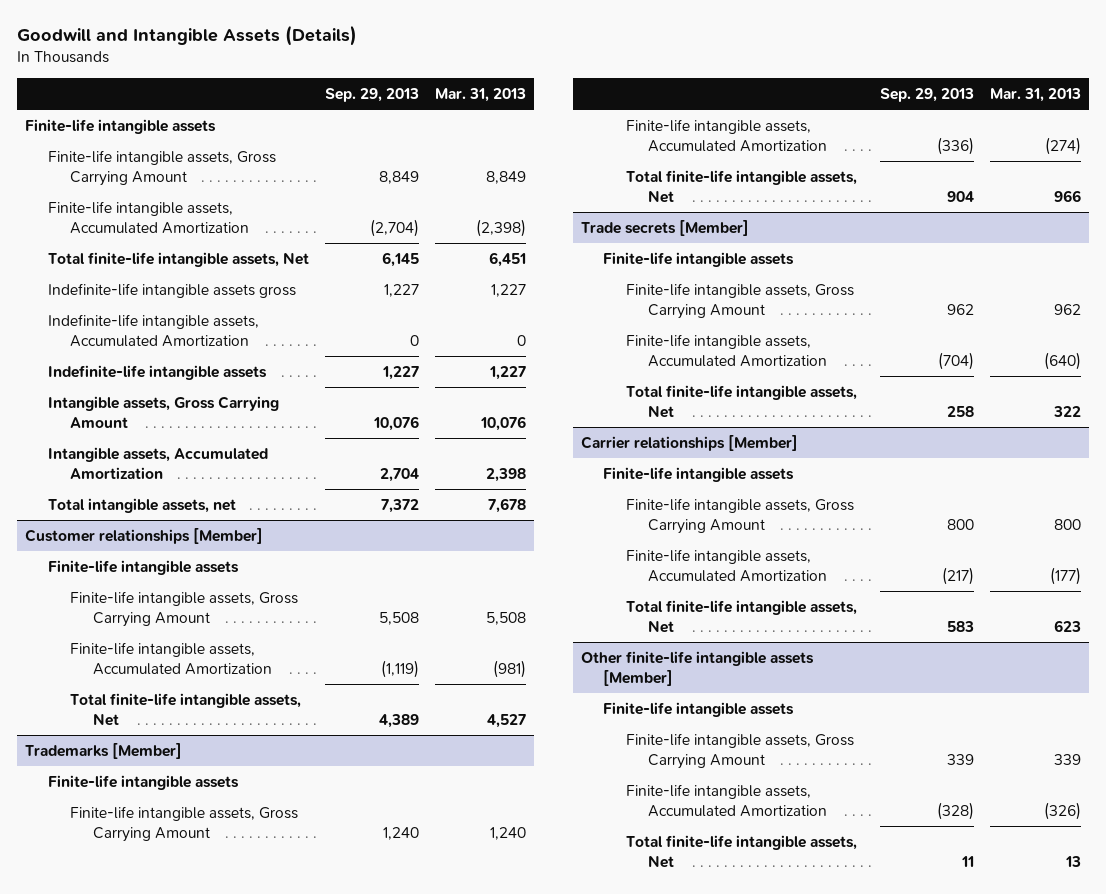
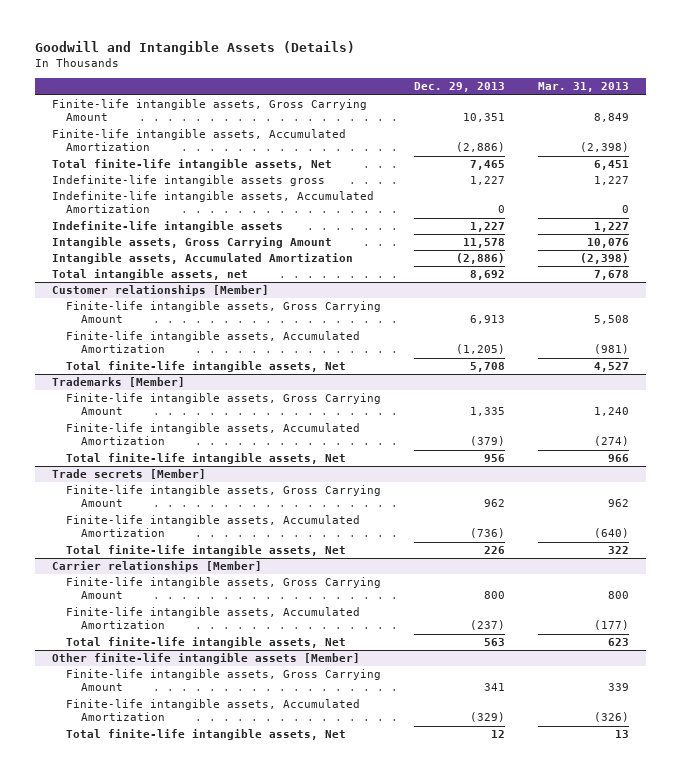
[324,87,419,102] Sep. 29, 2013 -> none
none -> [414,82,506,93] Dec. 29, 2013
[25,118,217,134] Finite-life intangible assets -> none
[485,467,526,482] 2,398 -> [580,253,630,265] (2,398)
[47,559,239,575] Finite-life intangible assets -> none
[47,774,239,790] Finite-life intangible assets -> none
[603,251,795,267] Finite-life intangible assets -> none
[603,466,795,482] Finite-life intangible assets -> none
[603,701,795,717] Finite-life intangible assets -> none

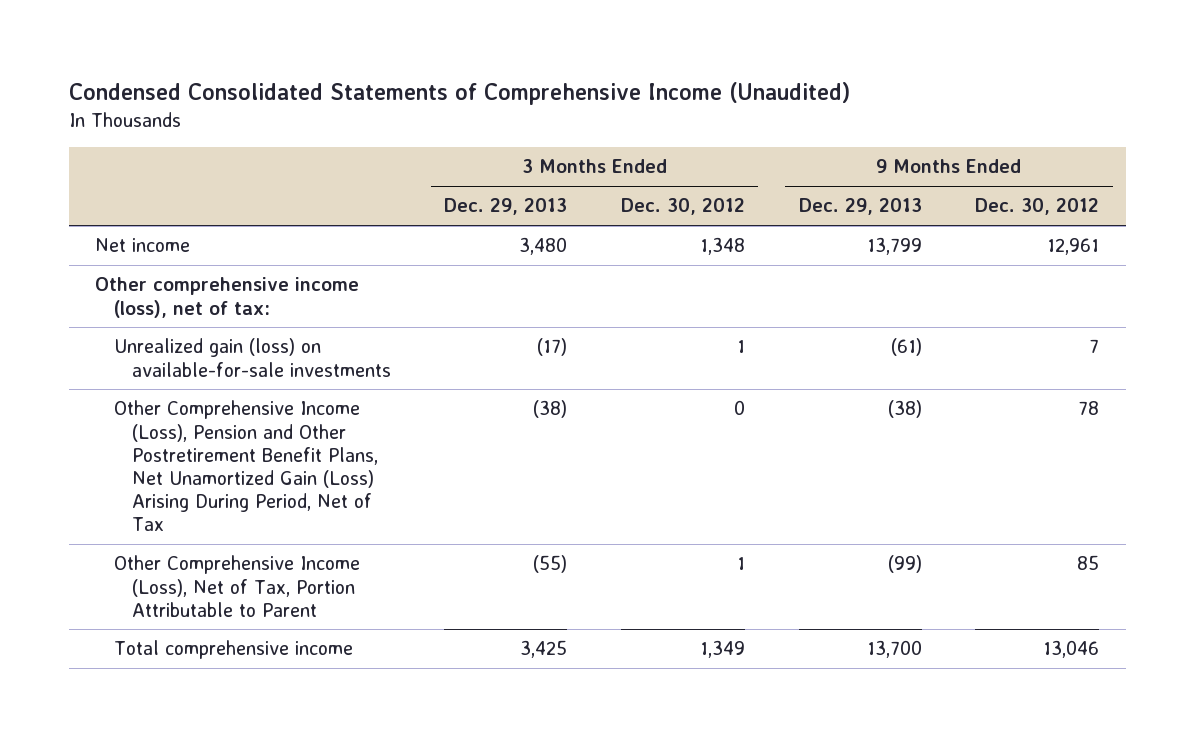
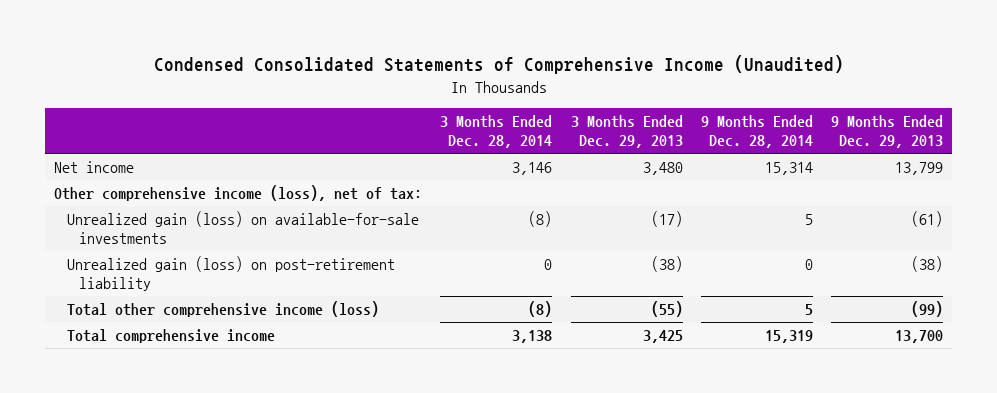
[620,198,745,216] Dec. 30, 2012 -> none
[975,198,1100,216] Dec. 30, 2012 -> none
none -> [440,115,553,149] 3 Months Ended Dec. 28, 2014
none -> [700,115,813,149] 9 Months Ended Dec. 28, 2014
[113,400,378,532] Other Comprehensive Income (Loss), Pension and Other Postretirement Benefit Plans, Net Unamortized Gain (Loss) Arising During Period, Net of Tax -> [66,256,395,292] Unrealized gain (loss) on post-retirement liability
[113,555,360,617] Other Comprehensive Income (Loss), Net of Tax, Portion Attributable to Parent -> [66,301,379,318] Total other comprehensive income (loss)

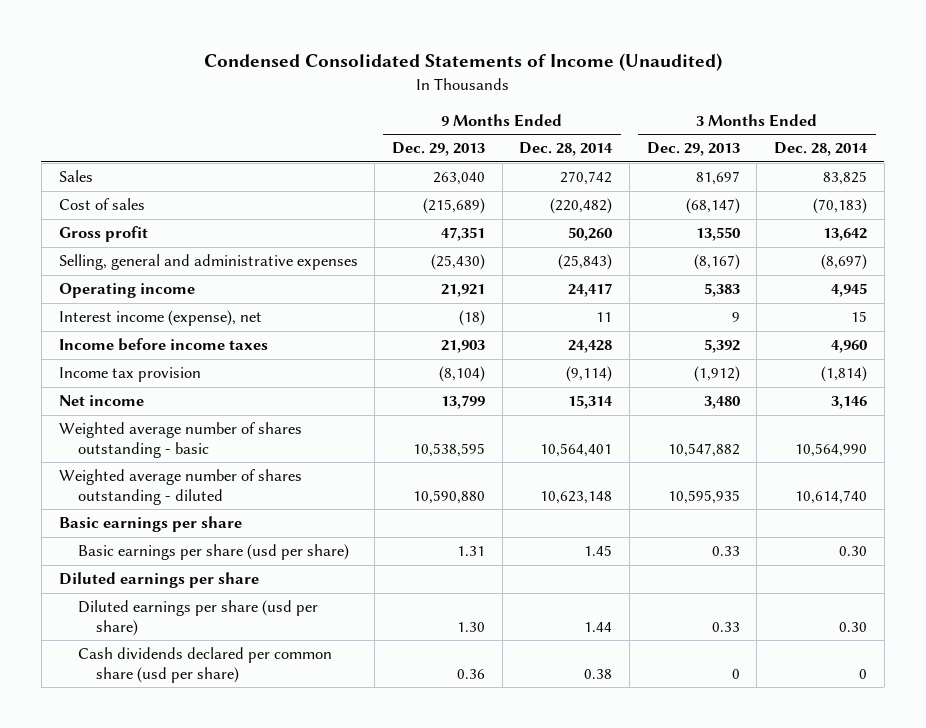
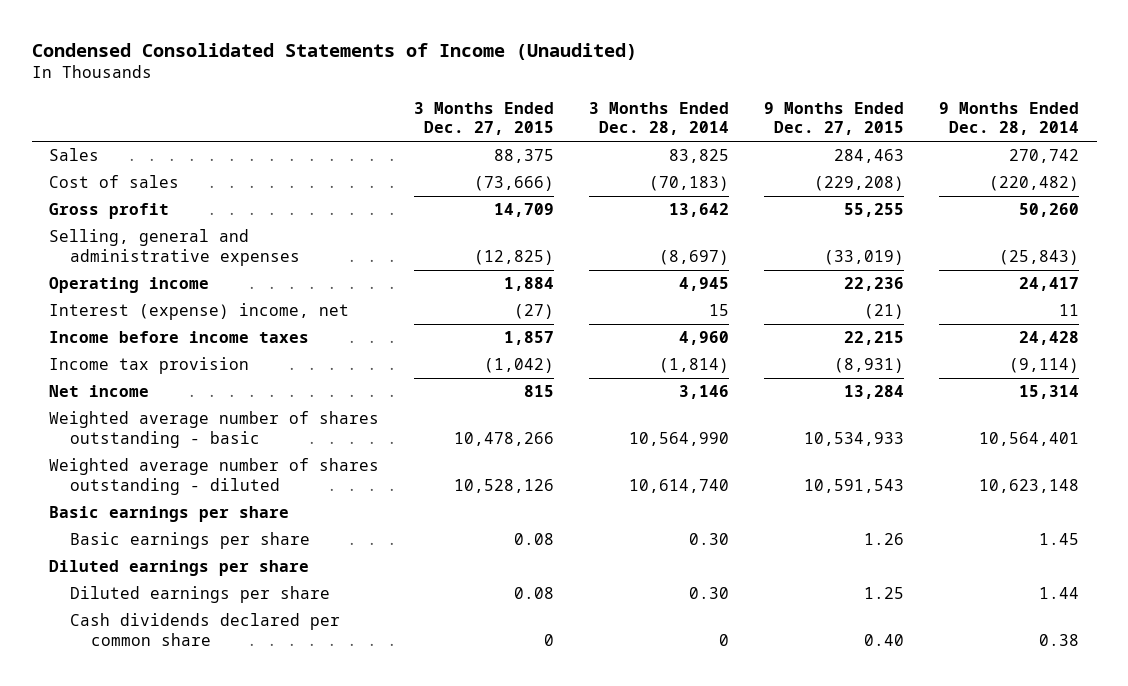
[391,142,485,157] Dec. 29, 2013 -> none
[646,142,740,157] Dec. 29, 2013 -> none
none -> [414,101,555,136] 3 Months Ended Dec. 27, 2015
none -> [764,101,905,136] 9 Months Ended Dec. 27, 2015
[58,310,262,327] Interest income (expense), net -> [49,303,350,321] Interest (expense) income, net
[77,544,349,561] Basic earnings per share (usd per share) -> [70,532,311,550] Basic earnings per share
[77,600,318,636] Diluted earnings per share (usd per share) -> [70,586,331,604] Diluted earnings per share
[77,647,332,683] Cash dividends declared per common share (usd per share) -> [70,613,341,647] Cash dividends declared per common share

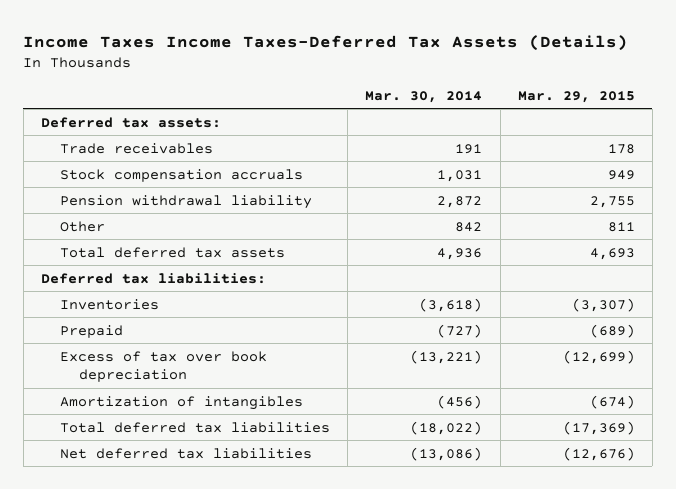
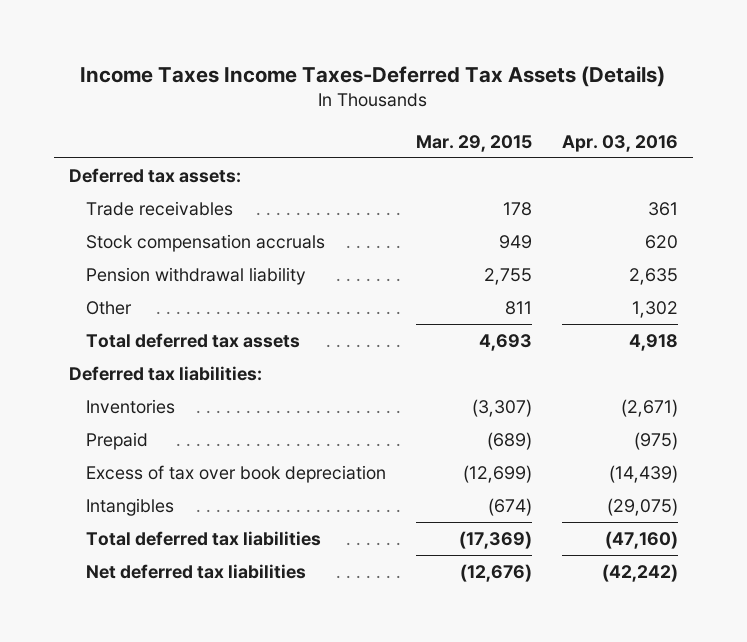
[365,90,483,103] Mar. 30, 2014 -> none
none -> [562,134,679,152] Apr. 03, 2016
[60,395,304,410] Amortization of intangibles -> [86,498,175,517] Intangibles

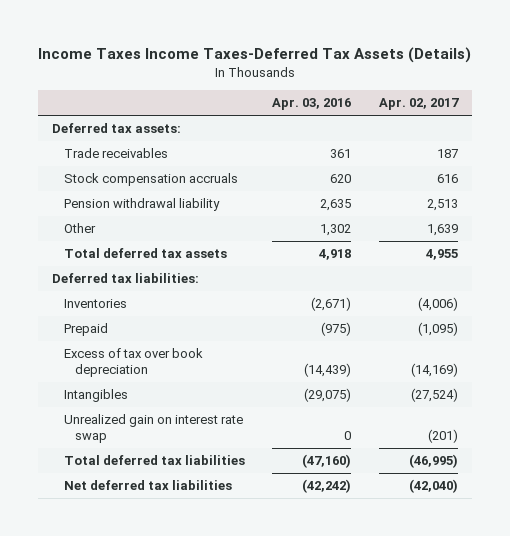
[416,134,533,152] Mar. 29, 2015 -> none
none -> [379,98,460,111] Apr. 02, 2017
none -> [63,414,243,443] Unrealized gain on interest rate swap

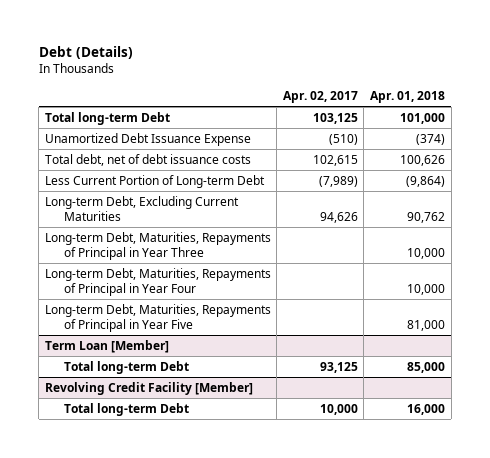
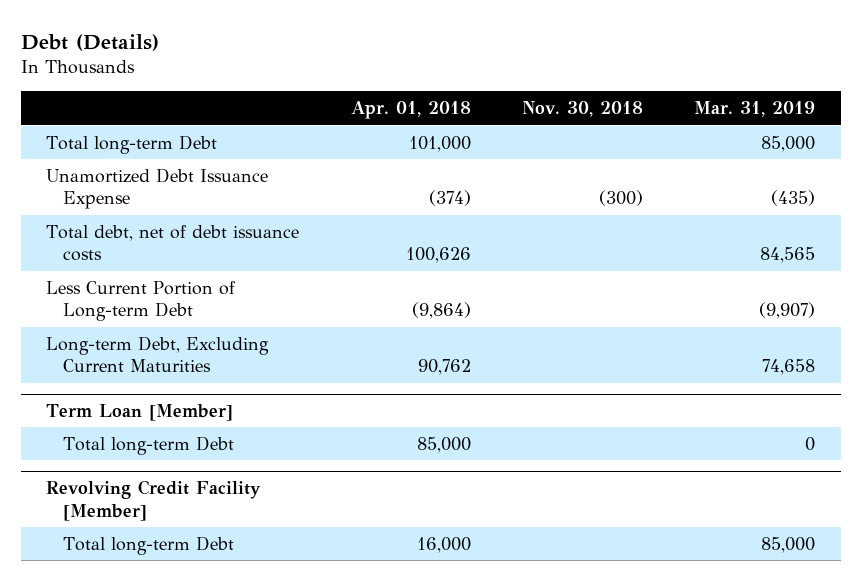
[282,90,358,103] Apr. 02, 2017 -> none
none -> [521,101,643,118] Nov. 30, 2018
none -> [694,101,816,118] Mar. 31, 2019
[44,231,271,260] Long-term Debt, Maturities, Repayments of Principal in Year Three -> none
[44,267,271,296] Long-term Debt, Maturities, Repayments of Principal in Year Four -> none
[44,303,271,332] Long-term Debt, Maturities, Repayments of Principal in Year Five -> none

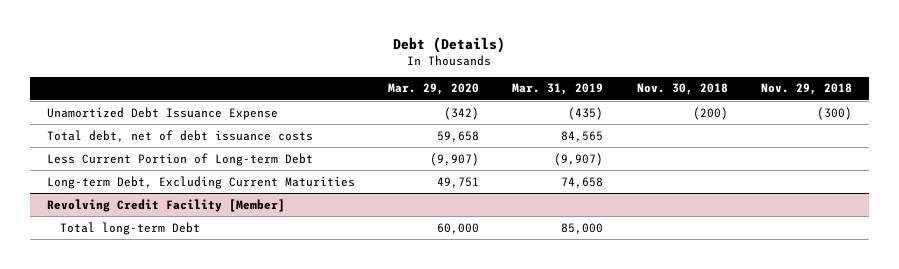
[350,101,471,120] Apr. 01, 2018 -> none
none -> [388,83,480,96] Mar. 29, 2020
none -> [761,83,853,96] Nov. 29, 2018
[46,134,218,154] Total long-term Debt -> none
[598,190,643,207] (300) -> [692,106,728,120] (200)
[46,404,234,422] Term Loan [Member] -> none
[63,435,235,455] Total long-term Debt -> none

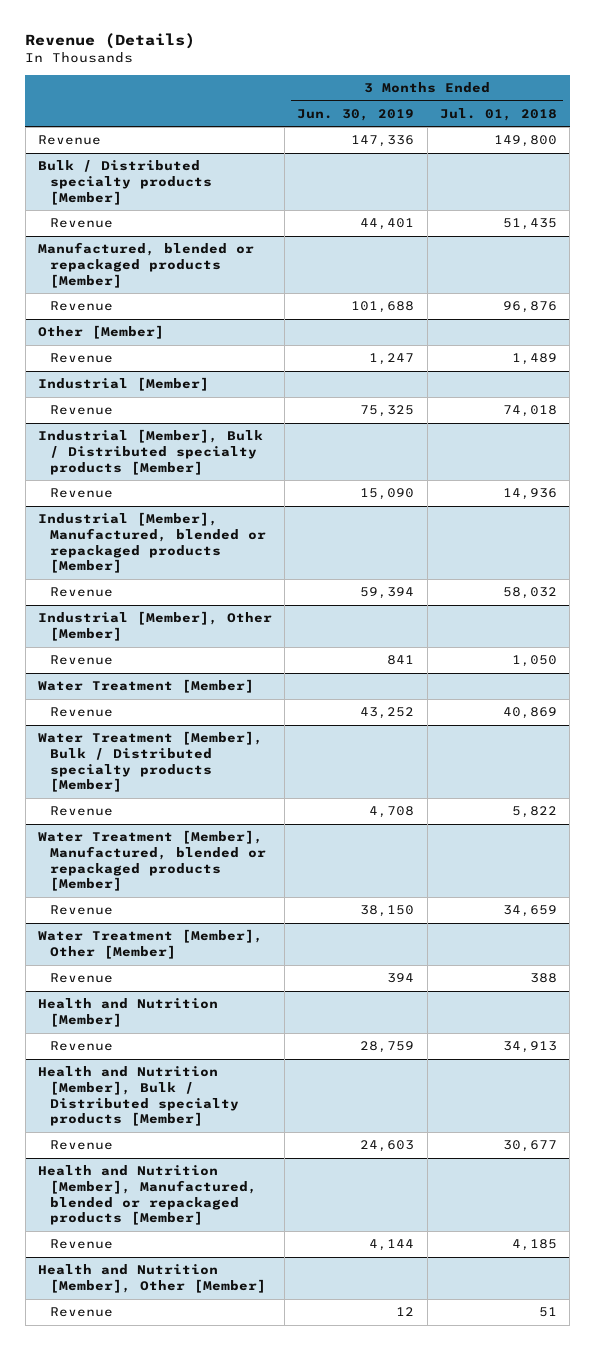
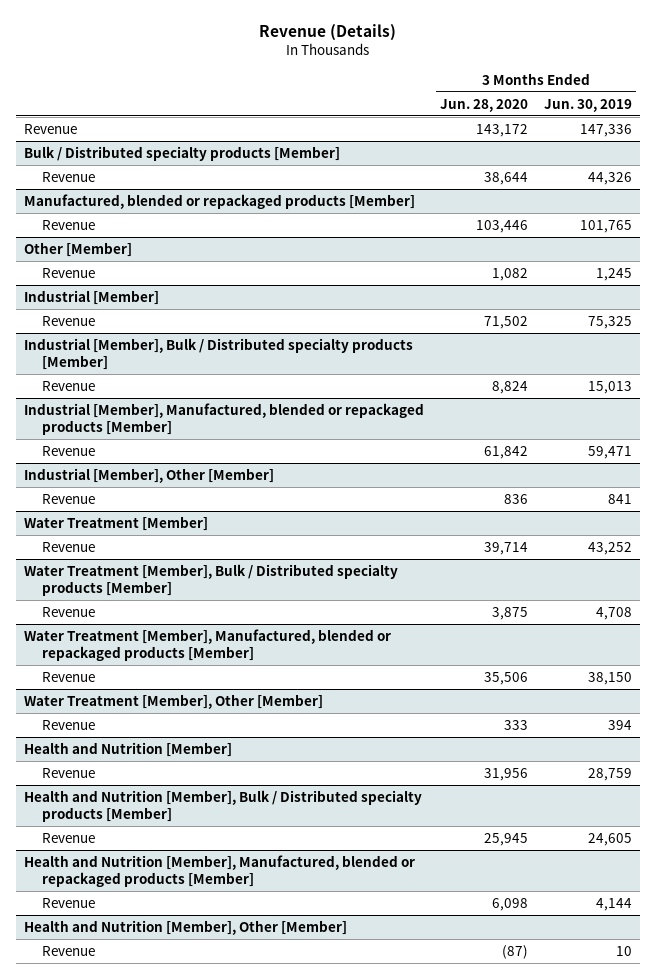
[439,107,557,121] Jul. 01, 2018 -> none
none -> [440,98,529,112] Jun. 28, 2020
[360,218,415,231] 44,401 -> [588,171,633,185] 44,326
[351,301,415,314] 101,688 -> [580,219,633,233] 101,765
[369,353,415,366] 1,247 -> [596,267,633,281] 1,245
[360,488,415,501] 15,090 -> [588,380,633,394] 15,013
[360,587,415,600] 59,394 -> [588,445,633,459] 59,471
[360,1140,415,1153] 24,603 -> [588,832,633,846] 24,605
[396,1307,415,1317] 12 -> [616,945,633,956] 10

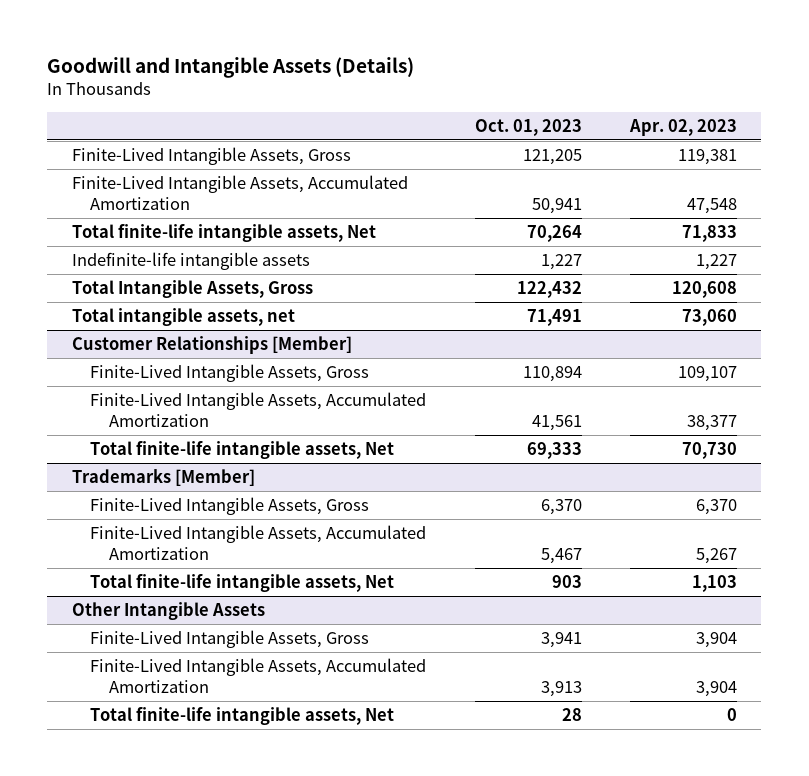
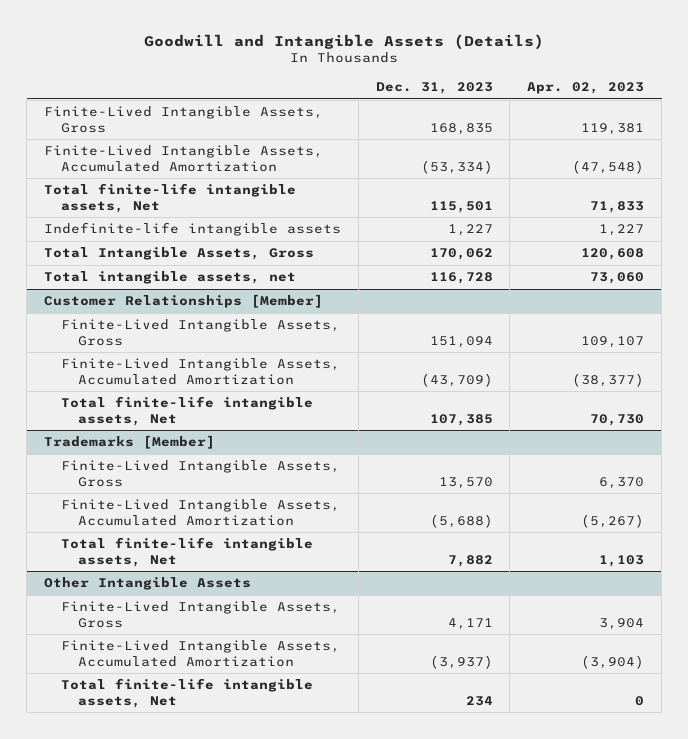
[474,118,582,136] Oct. 01, 2023 -> none
none -> [375,82,493,95] Dec. 31, 2023
[686,198,737,215] 47,548 -> [572,159,645,174] (47,548)
[686,415,737,432] 38,377 -> [572,372,645,387] (38,377)
[695,548,737,565] 5,267 -> [581,513,645,528] (5,267)
[695,681,737,698] 3,904 -> [581,654,645,669] (3,904)

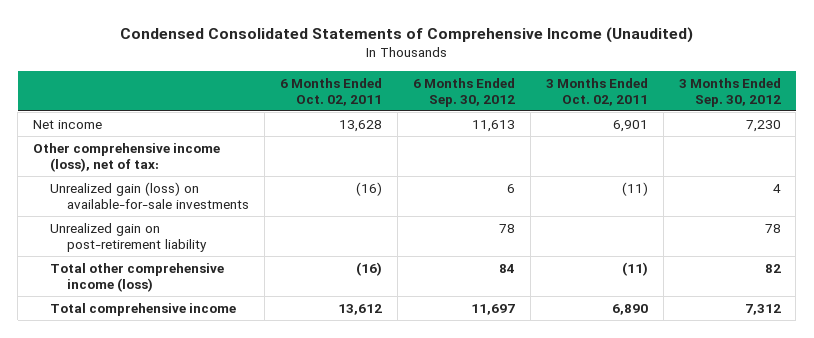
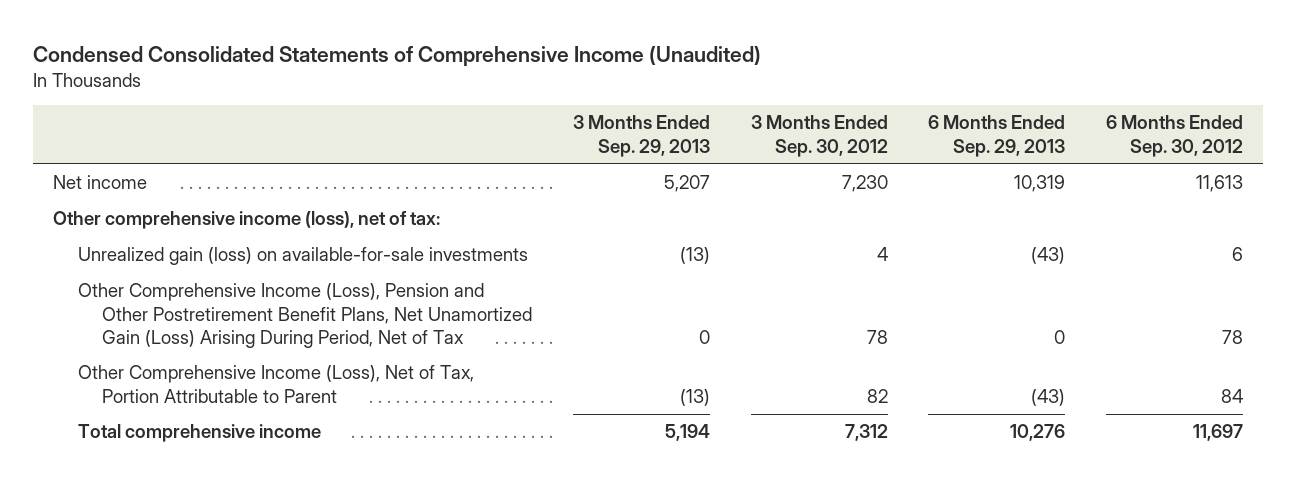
[279,77,382,106] 6 Months Ended Oct. 02, 2011 -> none
[545,77,648,106] 3 Months Ended Oct. 02, 2011 -> none
none -> [572,115,710,157] 3 Months Ended Sep. 29, 2013
none -> [928,115,1066,157] 6 Months Ended Sep. 29, 2013
[50,222,208,252] Unrealized gain on post-retirement liability -> [77,283,533,348] Other Comprehensive Income (Loss), Pension and Other Postretirement Benefit Plans, Net Unamortized Gain (Loss) Arising During Period, Net of Tax
[50,262,225,292] Total other comprehensive income (loss) -> [77,365,474,403] Other Comprehensive Income (Loss), Net of Tax, Portion Attributable to Parent

